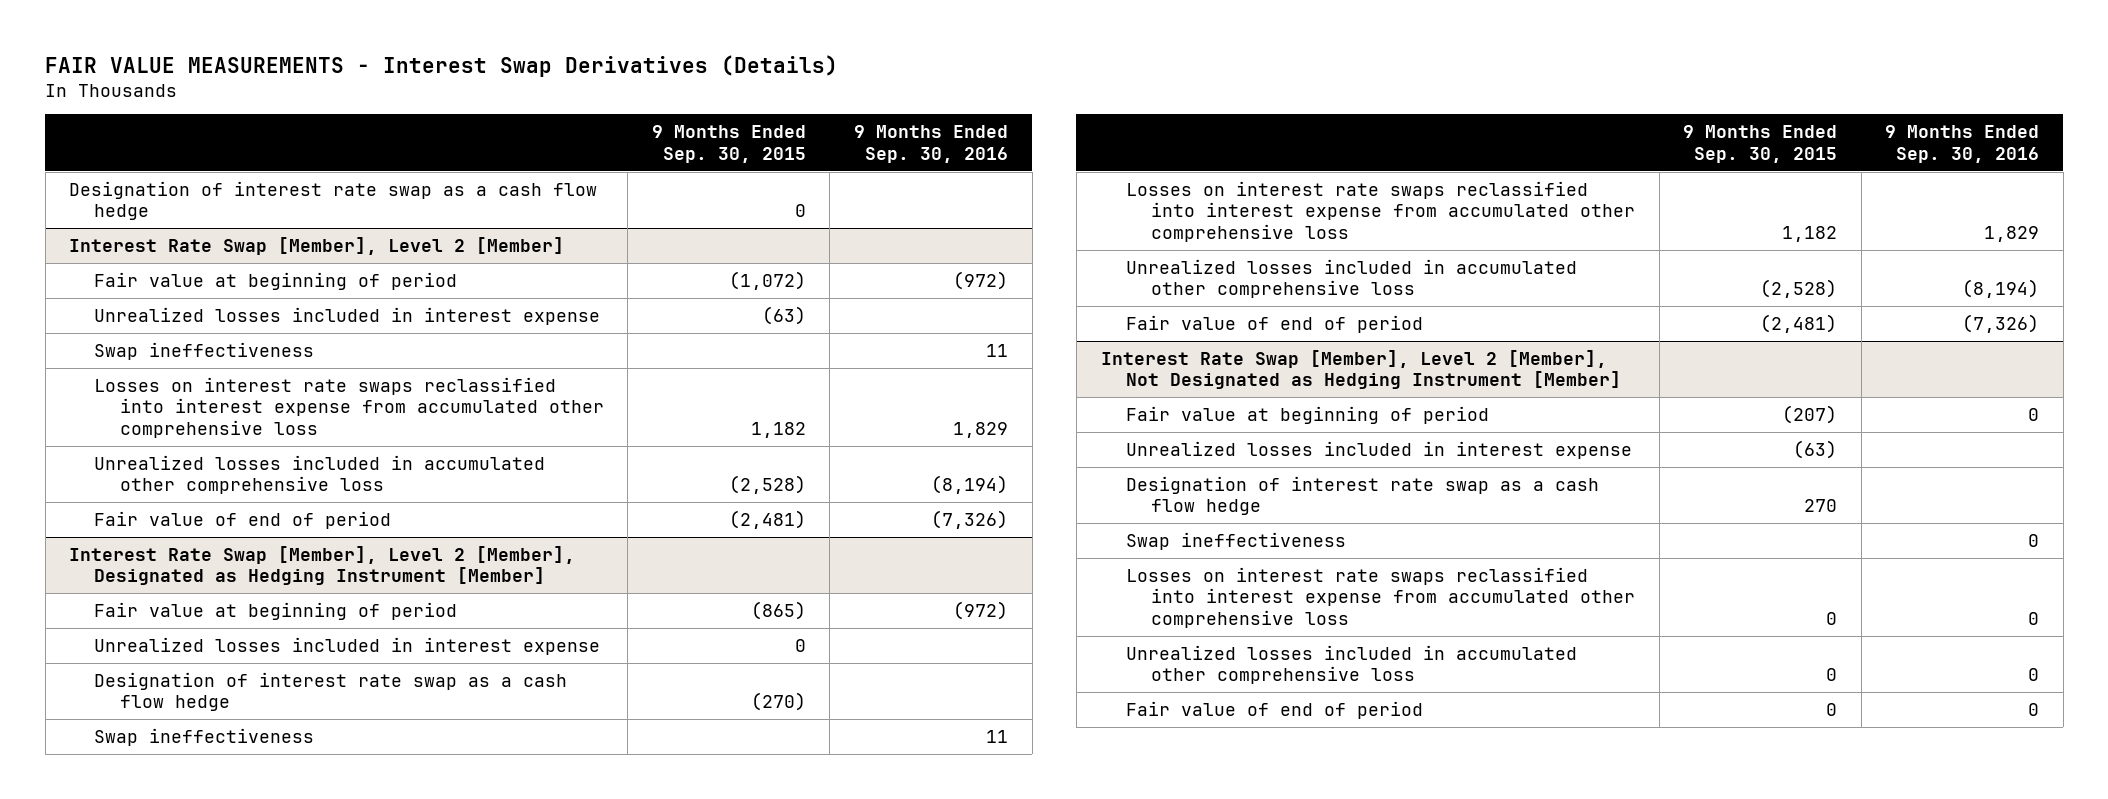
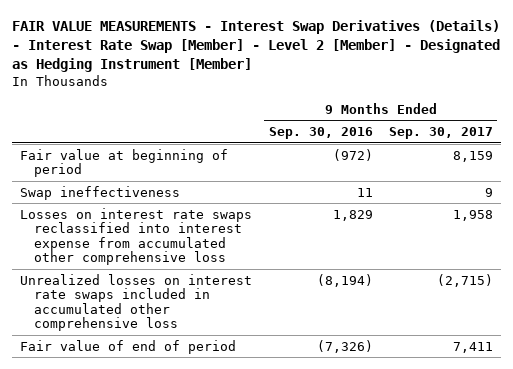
[45,54,839,77] FAIR VALUE MEASUREMENTS - Interest Swap Derivatives (Details) -> [11,20,500,73] FAIR VALUE MEASUREMENTS - Interest Swap Derivatives (Details) - Interest Rate Swap [Member] - Level 2 [Member] - Designated as Hedging Instrument [Member]
[651,125,806,163] 9 Months Ended Sep. 30, 2015 -> none
none -> [388,127,493,140] Sep. 30, 2017
[69,180,598,221] Designation of interest rate swap as a cash flow hedge -> none
[69,236,565,255] Interest Rate Swap [Member], Level 2 [Member] -> none
[94,306,601,325] Unrealized losses included in interest expense -> none
[94,510,392,529] Fair value of end of period -> none
[69,545,576,586] Interest Rate Swap [Member], Level 2 [Member], Designated as Hedging Instrument [Member] -> none
[94,601,458,620] Fair value at beginning of period -> none
[94,636,601,655] Unrealized losses included in interest expense -> none
[94,671,568,712] Designation of interest rate swap as a cash flow hedge -> none
[94,727,315,746] Swap ineffectiveness -> none
[1125,180,1635,242] Losses on interest rate swaps reclassified into interest expense from accumulated other comprehensive loss -> none
[1125,258,1577,299] Unrealized losses included in accumulated other comprehensive loss -> none
[94,454,546,495] Unrealized losses included in accumulated other comprehensive loss -> [20,273,253,332] Unrealized losses on interest rate swaps included in accumulated other comprehensive loss
[1100,349,1621,390] Interest Rate Swap [Member], Level 2 [Member], Not Designated as Hedging Instrument [Member] -> none
[1125,405,1489,424] Fair value at beginning of period -> none
[1125,440,1632,459] Unrealized losses included in interest expense -> none
[1125,475,1599,516] Designation of interest rate swap as a cash flow hedge -> none
[1125,531,1346,550] Swap ineffectiveness -> none
[1125,566,1635,628] Losses on interest rate swaps reclassified into interest expense from accumulated other comprehensive loss -> none
[1125,644,1577,685] Unrealized losses included in accumulated other comprehensive loss -> none
[1125,700,1423,719] Fair value of end of period -> none

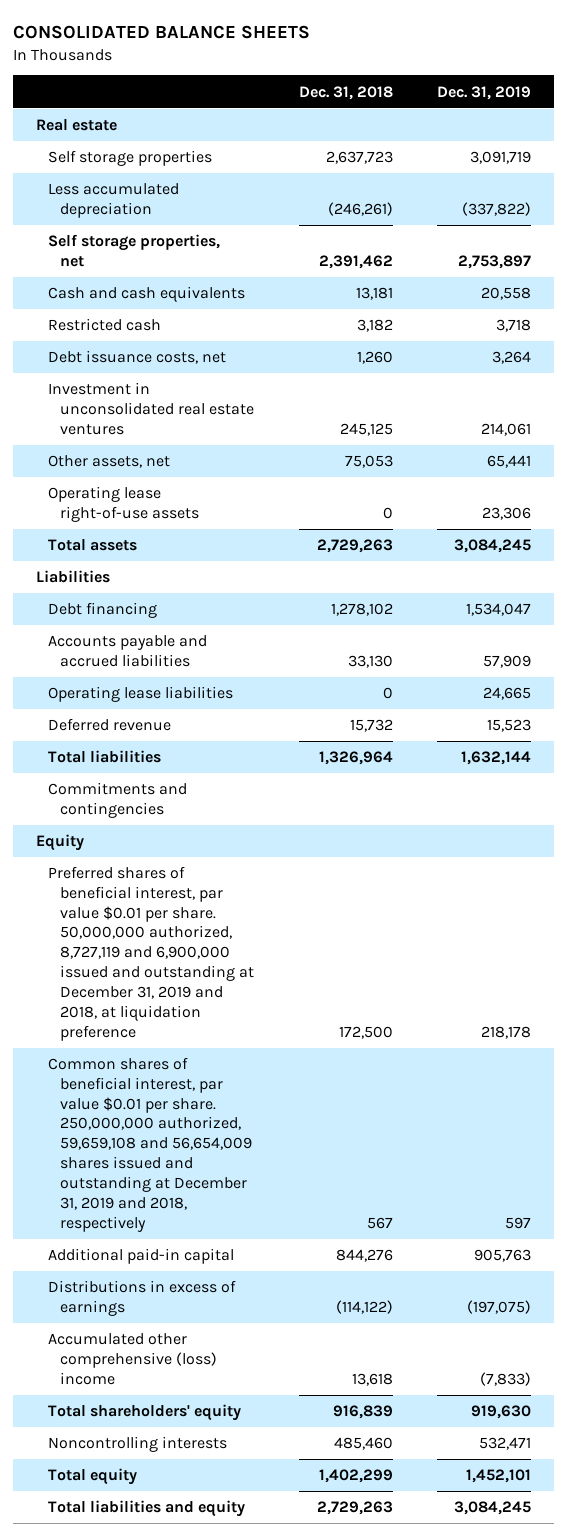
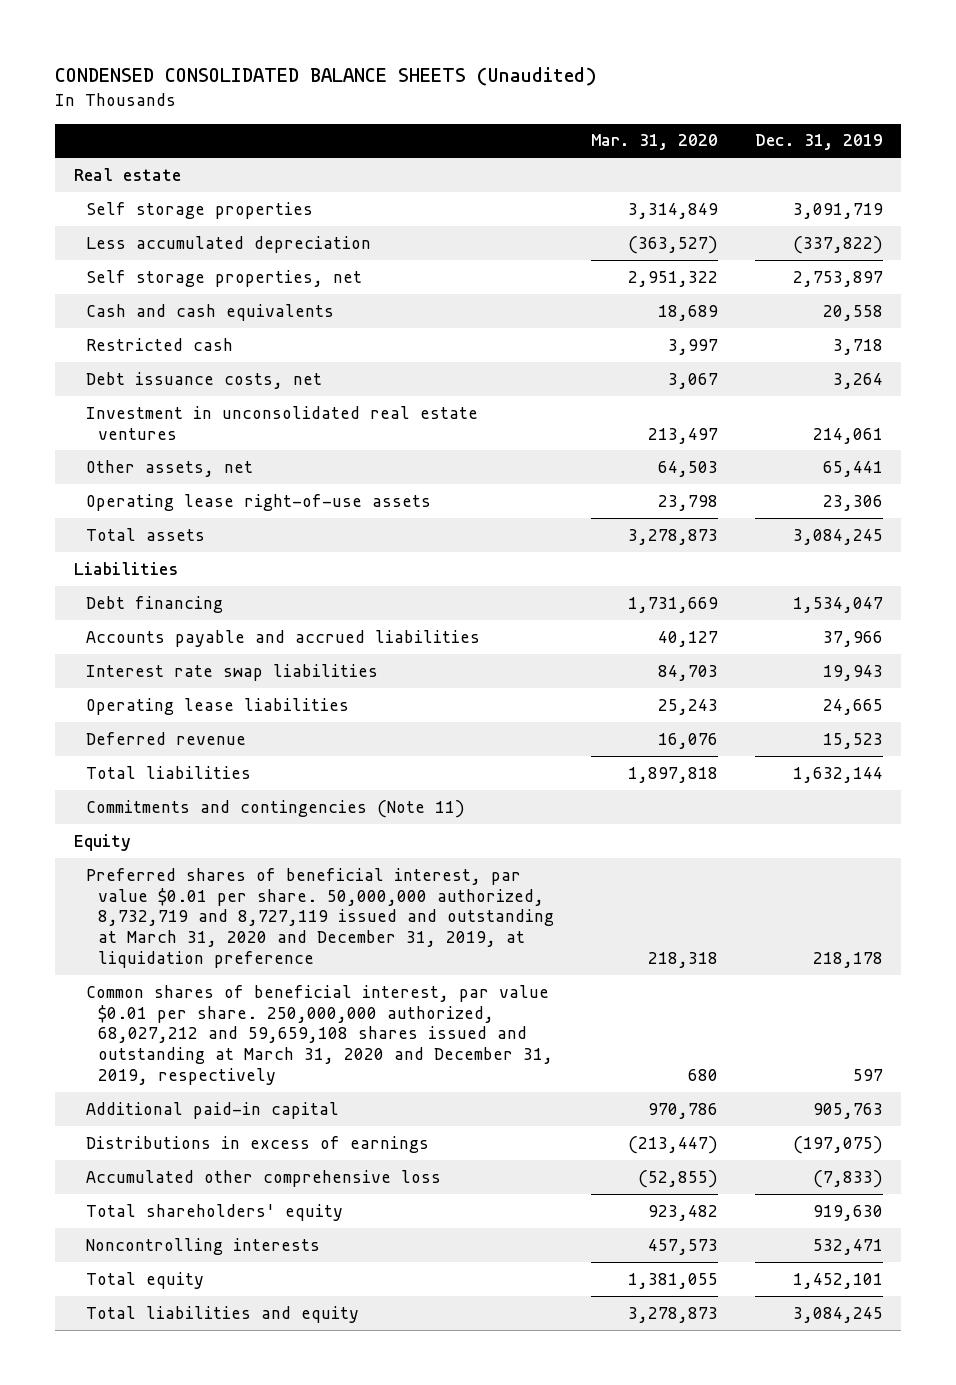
[13,25,311,40] CONSOLIDATED BALANCE SHEETS -> [55,67,598,87] CONDENSED CONSOLIDATED BALANCE SHEETS (Unaudited)
[298,85,393,100] Dec. 31, 2018 -> none
none -> [590,134,718,151] Mar. 31, 2020
[483,654,532,668] 57,909 -> [822,630,883,647] 37,966
none -> [85,663,378,681] Interest rate swap liabilities
[47,782,187,818] Commitments and contingencies -> [85,799,465,818] Commitments and contingencies (Note 11)
[47,866,254,1041] Preferred shares of beneficial interest, par value $0.01 per share. 50,000,000 authorized, 8,727,119 and 6,900,000 issued and outstanding at December 31, 2019 and 2018, at liquidation preference -> [85,867,555,968] Preferred shares of beneficial interest, par value $0.01 per share. 50,000,000 authorized, 8,732,719 and 8,727,119 issued and outstanding at March 31, 2020 and December 31, 2019, at liquidation preference
[47,1057,252,1232] Common shares of beneficial interest, par value $0.01 per share. 250,000,000 authorized, 59,659,108 and 56,654,009 shares issued and outstanding at December 31, 2019 and 2018, respectively -> [85,984,554,1085] Common shares of beneficial interest, par value $0.01 per share. 250,000,000 authorized, 68,027,212 and 59,659,108 shares issued and outstanding at March 31, 2020 and December 31, 2019, respectively
[47,1333,217,1385] Accumulated other comprehensive (loss) income -> [85,1169,441,1187] Accumulated other comprehensive loss

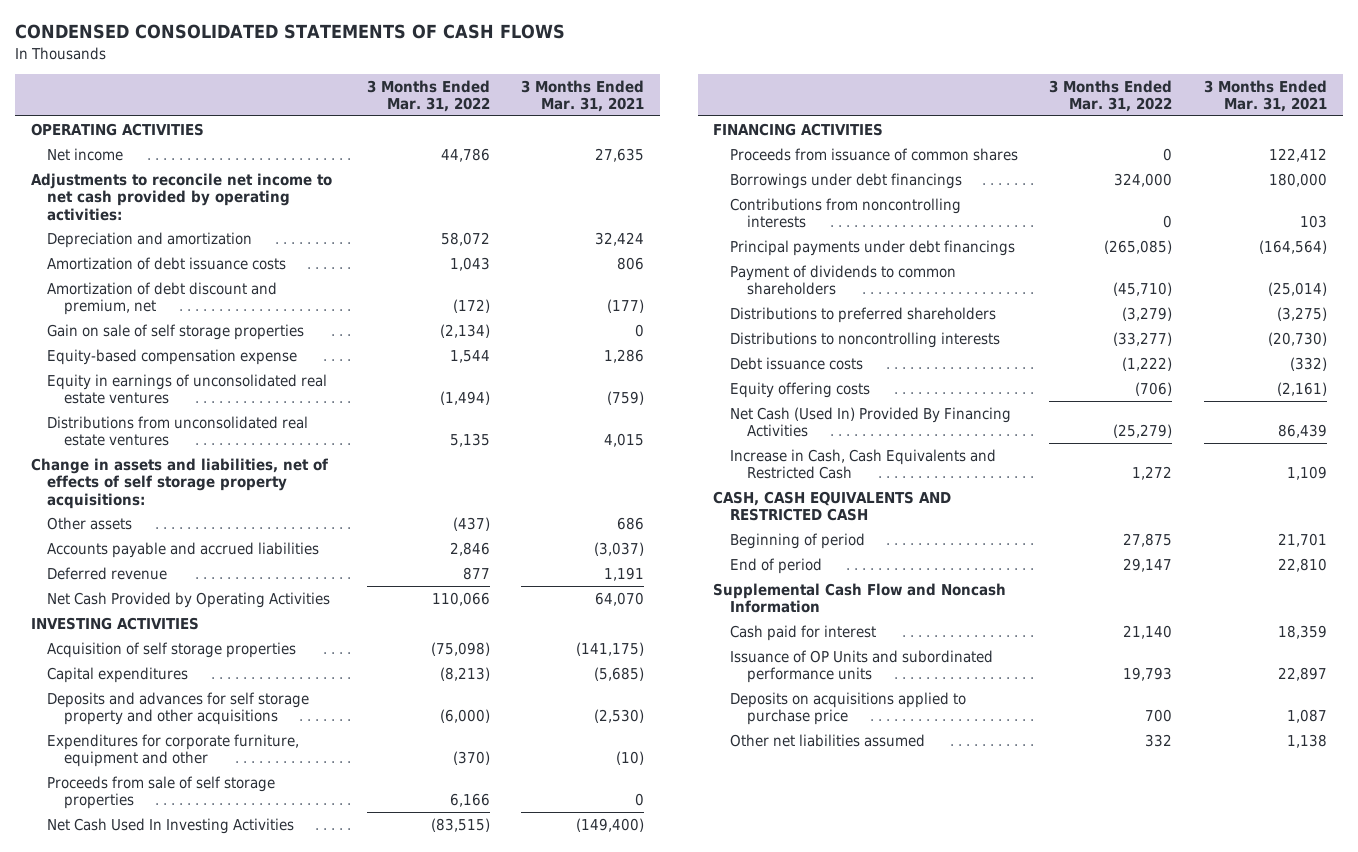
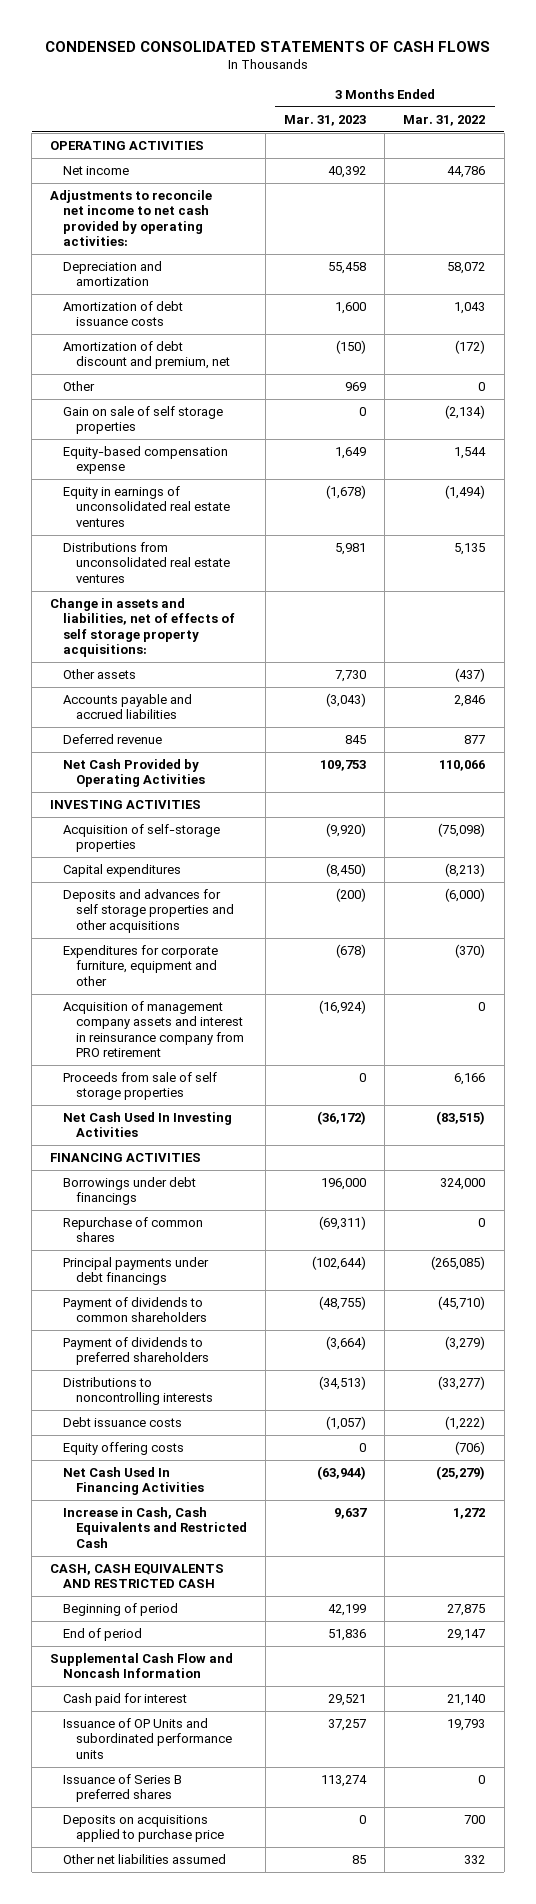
[521,79,645,112] 3 Months Ended Mar. 31, 2021 -> none
none -> [284,114,367,126] Mar. 31, 2023
none -> [63,380,96,391] Other
[47,641,297,658] Acquisition of self storage properties -> [63,823,221,853] Acquisition of self-storage properties
[47,691,310,726] Deposits and advances for self storage property and other acquisitions -> [63,888,235,933] Deposits and advances for self storage properties and other acquisitions
none -> [63,1000,245,1058] Acquisition of management company assets and interest in reinsurance company from PRO retirement
[729,147,1018,161] Proceeds from issuance of common shares -> none
[729,197,961,229] Contributions from noncontrolling interests -> none
none -> [63,1216,204,1243] Repurchase of common shares
[729,306,996,323] Distributions to preferred shareholders -> [63,1336,210,1366] Payment of dividends to preferred shareholders
[729,406,1011,438] Net Cash (Used In) Provided By Financing Activities -> [63,1466,205,1496] Net Cash Used In Financing Activities
none -> [63,1773,183,1803] Issuance of Series B preferred shares

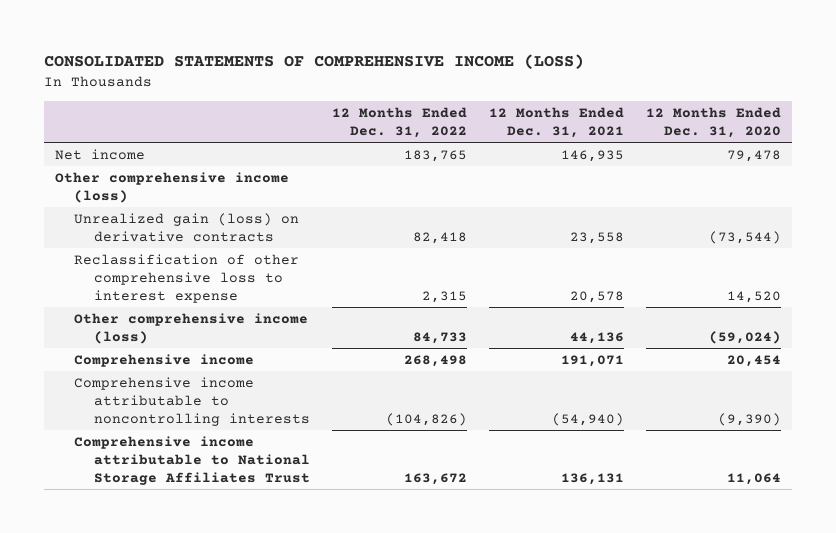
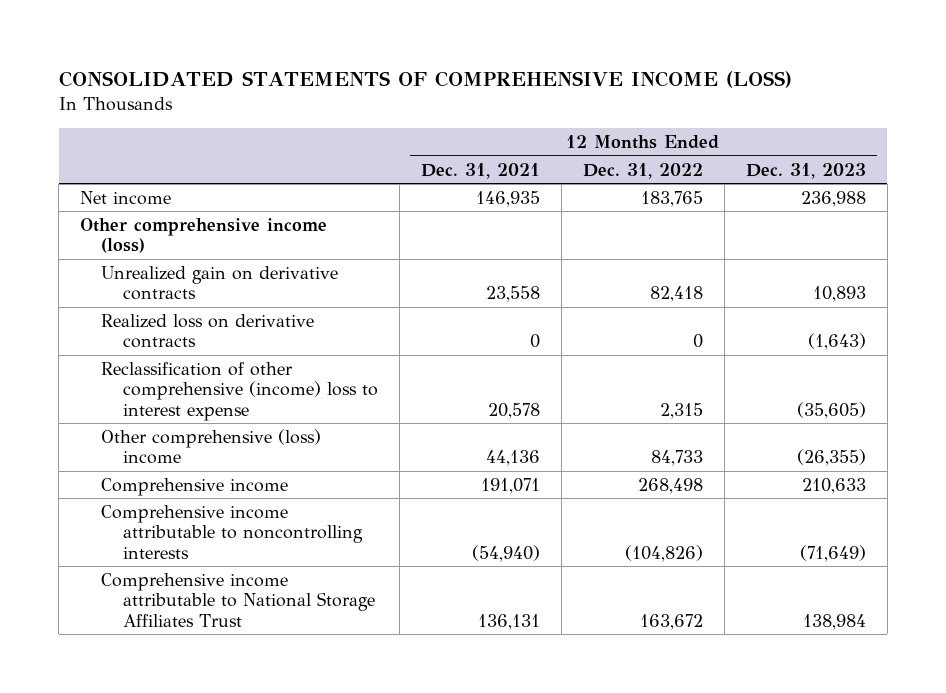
[646,106,782,138] 12 Months Ended Dec. 31, 2020 -> none
none -> [745,162,866,179] Dec. 31, 2023
[74,212,300,242] Unrealized gain (loss) on derivative contracts -> [101,265,339,301] Unrealized gain on derivative contracts
none -> [101,313,315,349] Realized loss on derivative contracts
[74,253,300,303] Reclassification of other comprehensive loss to interest expense -> [101,361,378,421] Reclassification of other comprehensive (income) loss to interest expense
[74,312,309,344] Other comprehensive income (loss) -> [101,428,322,465] Other comprehensive (loss) income

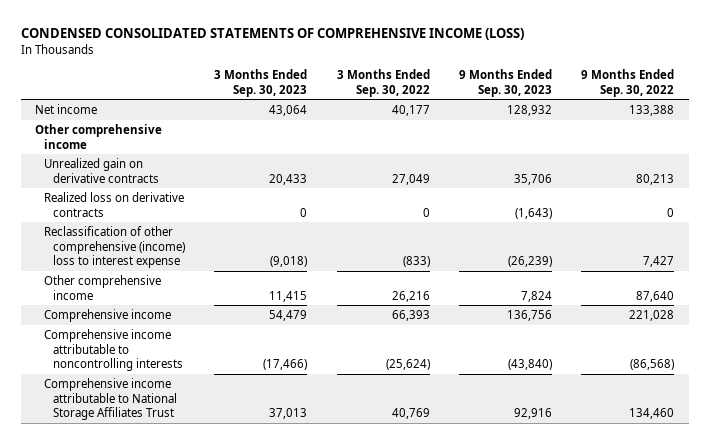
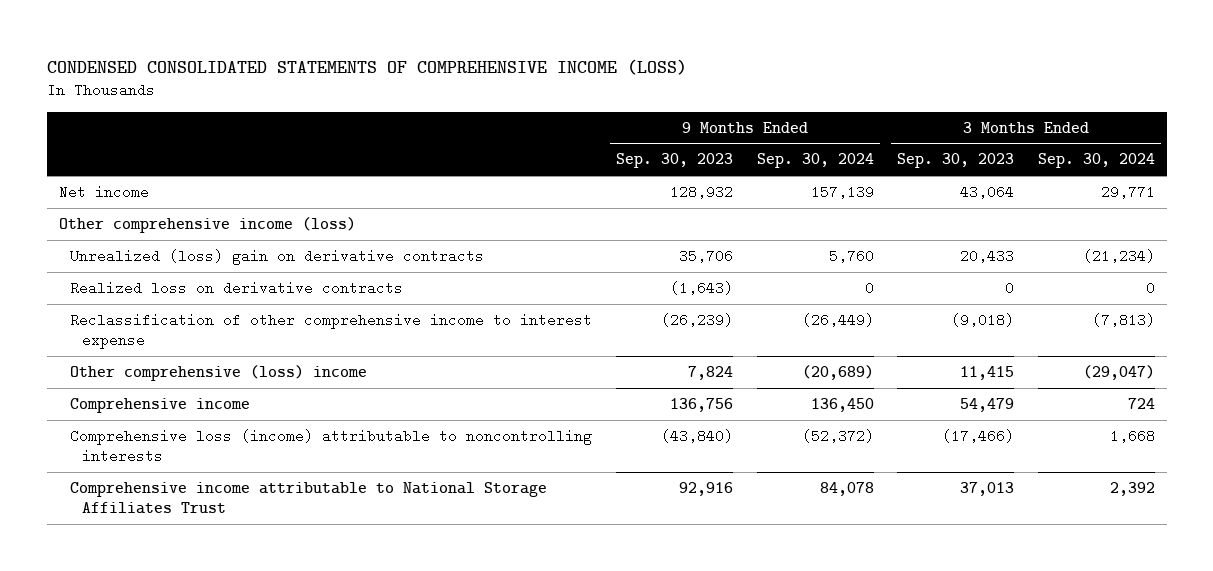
[336,69,430,97] 3 Months Ended Sep. 30, 2022 -> none
[581,69,675,97] 9 Months Ended Sep. 30, 2022 -> none
none -> [756,153,874,169] Sep. 30, 2024
none -> [1037,153,1155,169] Sep. 30, 2024
[35,123,163,149] Other comprehensive income -> [58,217,356,234] Other comprehensive income (loss)
[44,157,160,183] Unrealized gain on derivative contracts -> [70,249,485,266] Unrealized (loss) gain on derivative contracts
[44,225,186,269] Reclassification of other comprehensive (income) loss to interest expense -> [70,313,593,350] Reclassification of other comprehensive income to interest expense
[44,274,162,300] Other comprehensive income -> [70,365,368,382] Other comprehensive (loss) income
[44,328,184,372] Comprehensive income attributable to noncontrolling interests -> [70,429,593,464] Comprehensive loss (income) attributable to noncontrolling interests

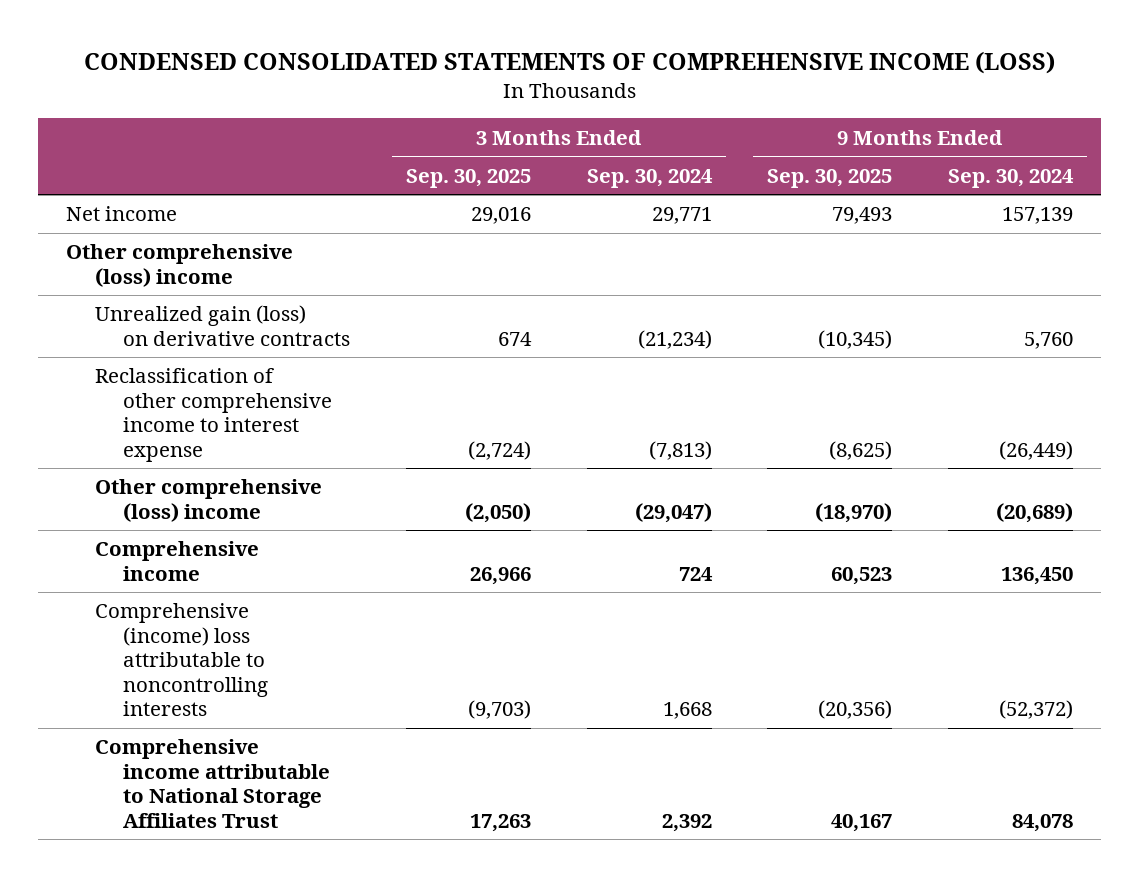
[616,153,734,169] Sep. 30, 2023 -> none
[897,153,1015,169] Sep. 30, 2023 -> none
none -> [405,168,531,188] Sep. 30, 2025
none -> [767,168,893,188] Sep. 30, 2025
[70,281,404,296] Realized loss on derivative contracts -> none
[58,217,356,234] Other comprehensive income (loss) -> [66,244,294,287] Other comprehensive (loss) income
[70,249,485,266] Unrealized (loss) gain on derivative contracts -> [94,305,351,346] Unrealized gain (loss) on derivative contracts
[70,429,593,464] Comprehensive loss (income) attributable to noncontrolling interests -> [94,603,269,717] Comprehensive (income) loss attributable to noncontrolling interests

